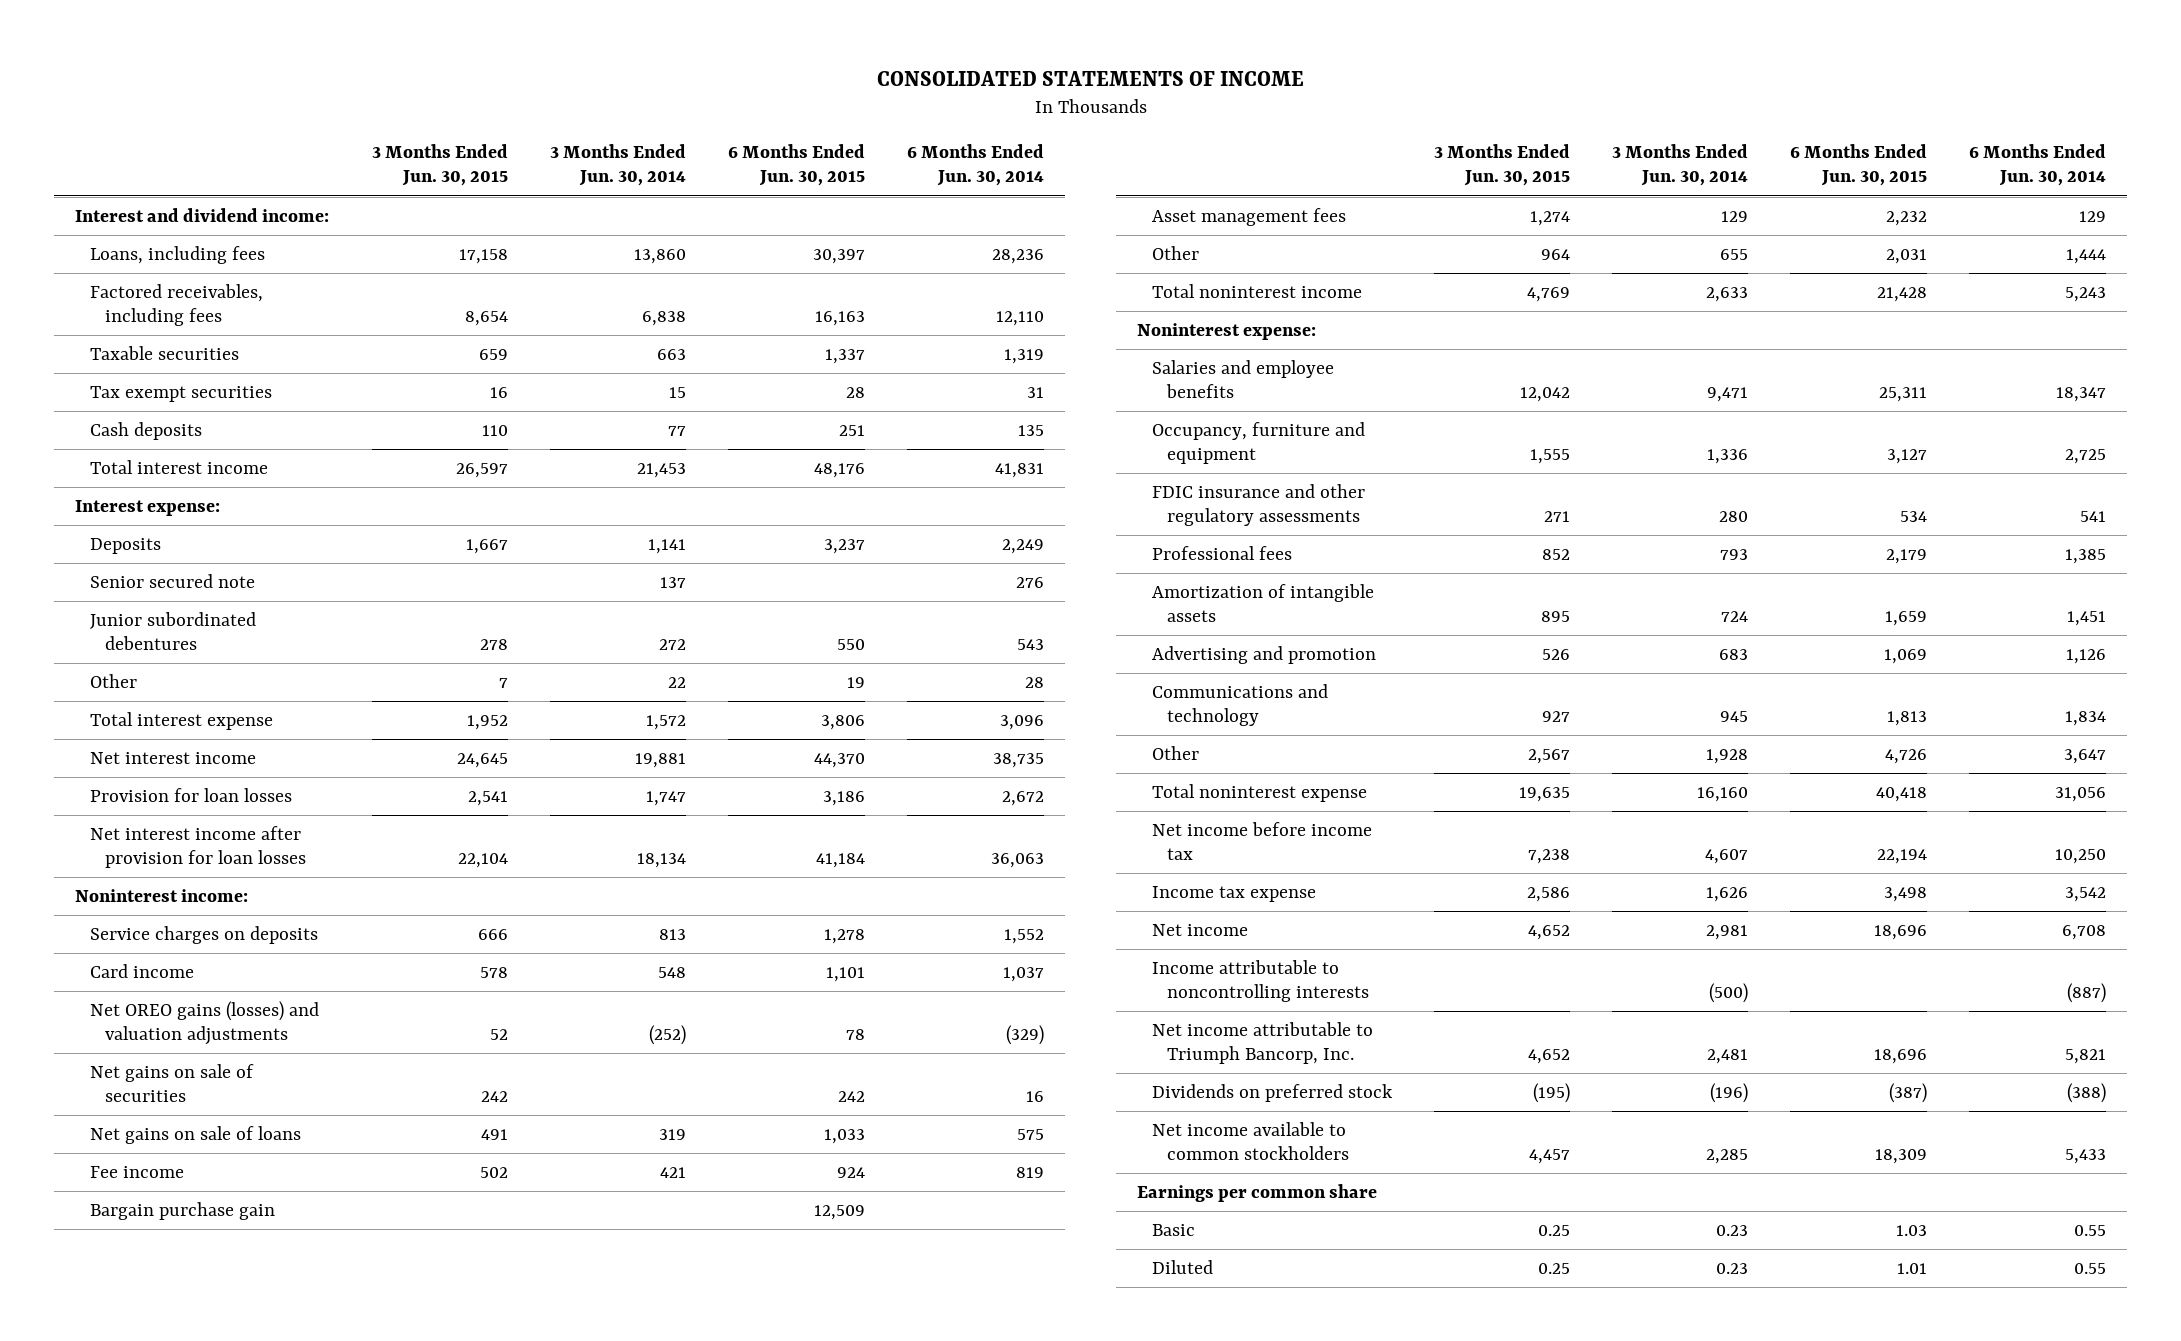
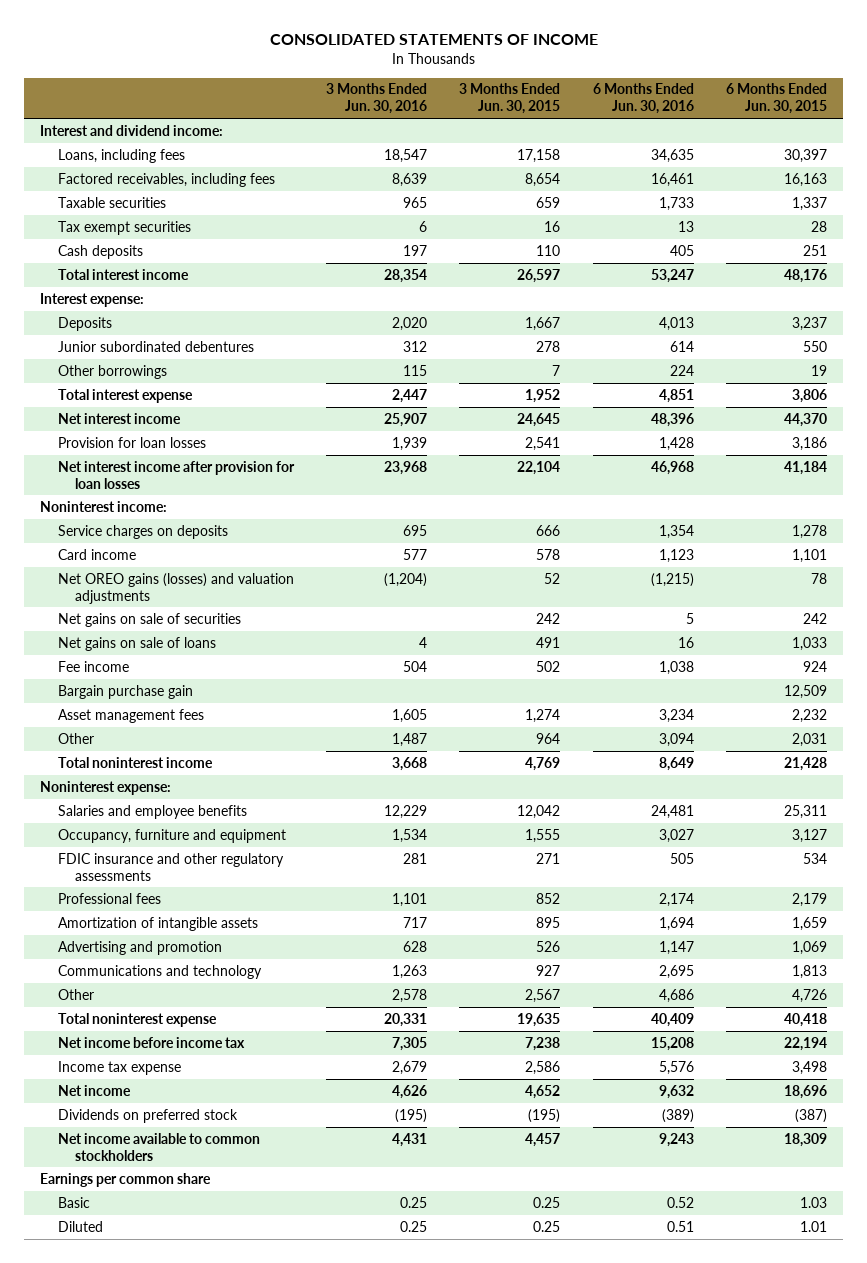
[550,144,687,187] 3 Months Ended Jun. 30, 2014 -> none
[907,144,1045,187] 6 Months Ended Jun. 30, 2014 -> none
none -> [326,83,428,115] 3 Months Ended Jun. 30, 2016
none -> [592,83,694,115] 6 Months Ended Jun. 30, 2016
[90,573,256,588] Senior secured note -> none
[90,673,138,688] Other -> [57,364,167,379] Other borrowings
[1151,959,1369,1002] Income attributable to noncontrolling interests -> none
[1151,1021,1373,1064] Net income attributable to Triumph Bancorp, Inc. -> none

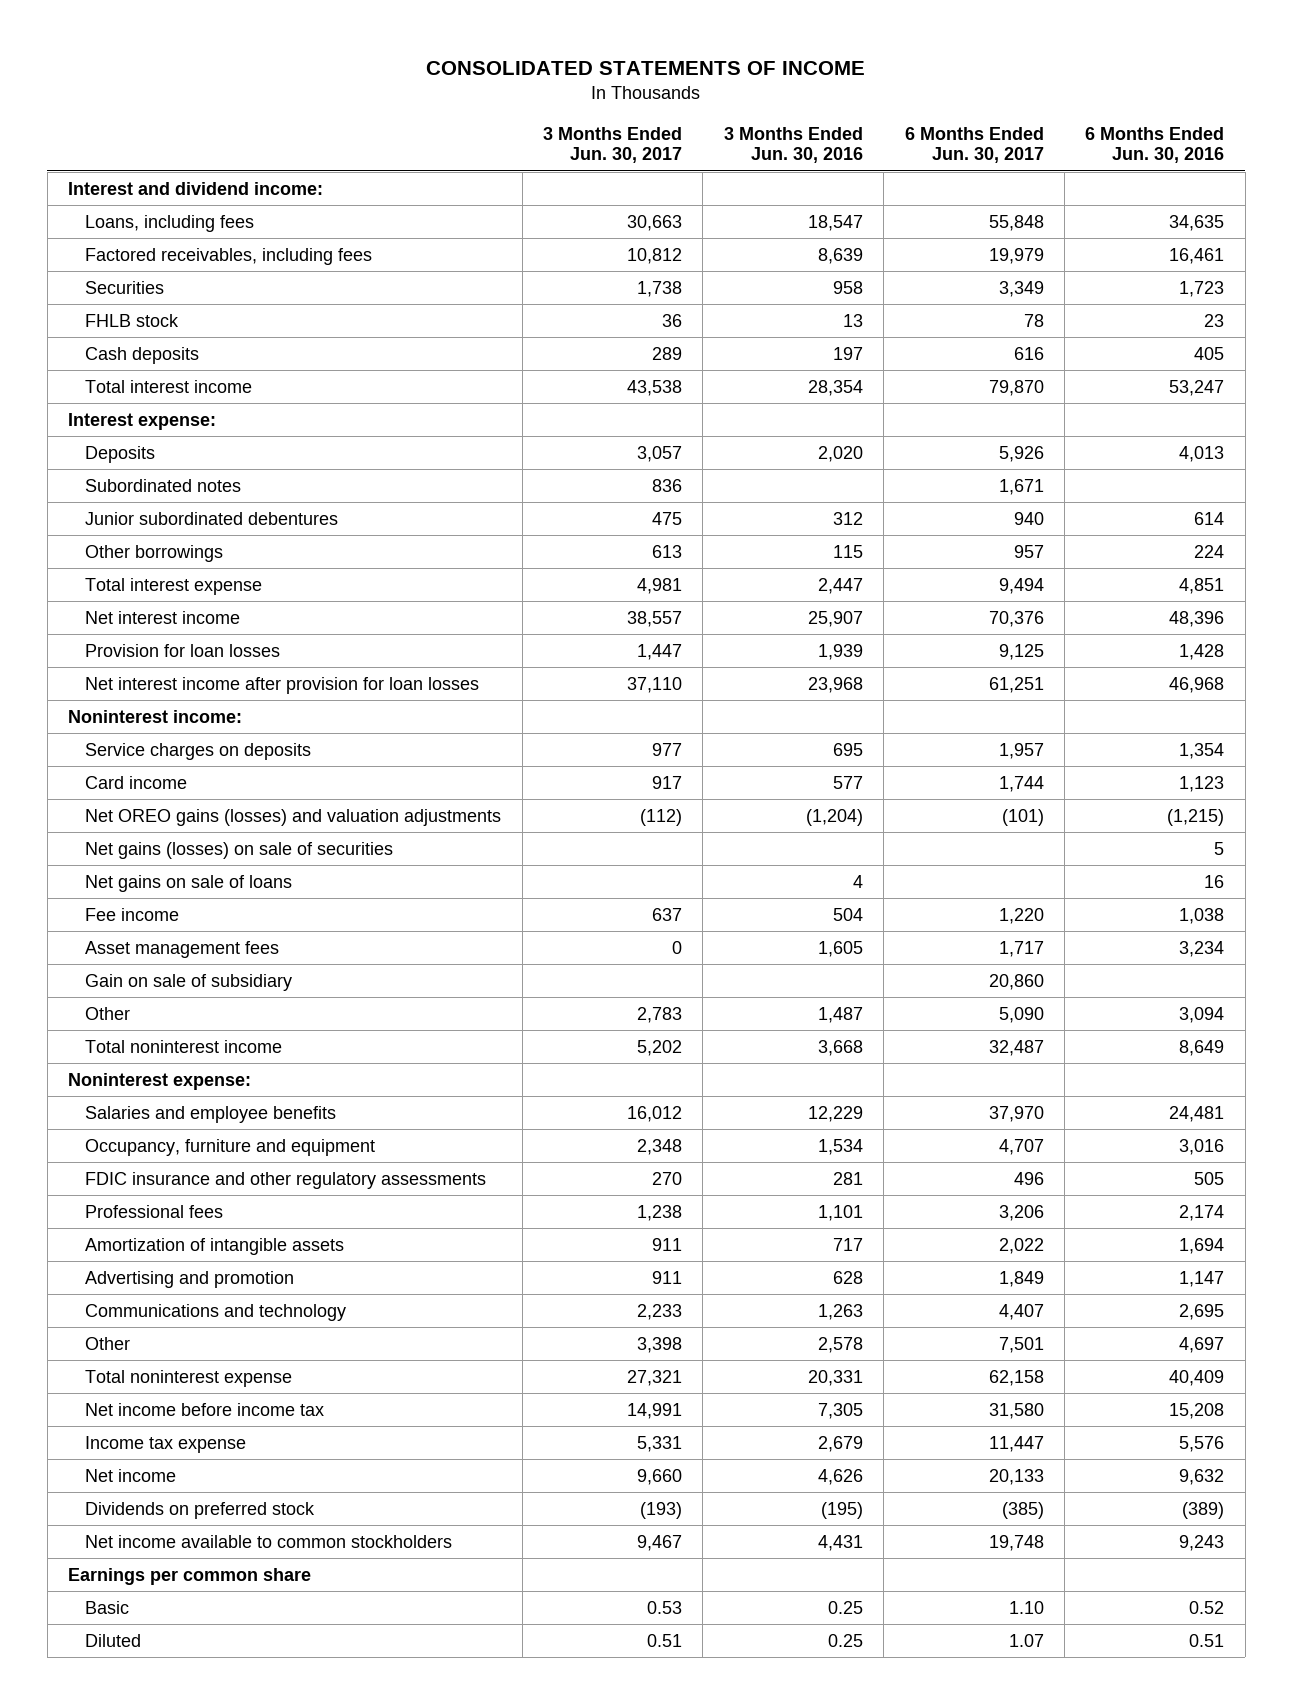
[459,83,561,115] 3 Months Ended Jun. 30, 2015 -> none
[726,83,828,115] 6 Months Ended Jun. 30, 2015 -> none
none -> [543,126,683,164] 3 Months Ended Jun. 30, 2017
none -> [904,126,1044,164] 6 Months Ended Jun. 30, 2017
[57,220,191,235] Tax exempt securities -> none
[57,196,166,208] Taxable securities -> [85,280,165,294] Securities
[403,196,428,208] 965 -> [832,280,863,294] 958
[658,196,694,211] 1,733 -> [1179,280,1225,297] 1,723
none -> [85,313,180,327] FHLB stock
none -> [85,478,242,492] Subordinated notes
[57,612,241,627] Net gains on sale of securities -> [85,841,394,859] Net gains (losses) on sale of securities
[57,684,193,699] Bargain purchase gain -> none
none -> [85,973,293,991] Gain on sale of subsidiary
[658,828,694,843] 3,027 -> [1179,1138,1225,1155] 3,016
[658,988,694,1003] 4,686 -> [1179,1336,1225,1353] 4,697

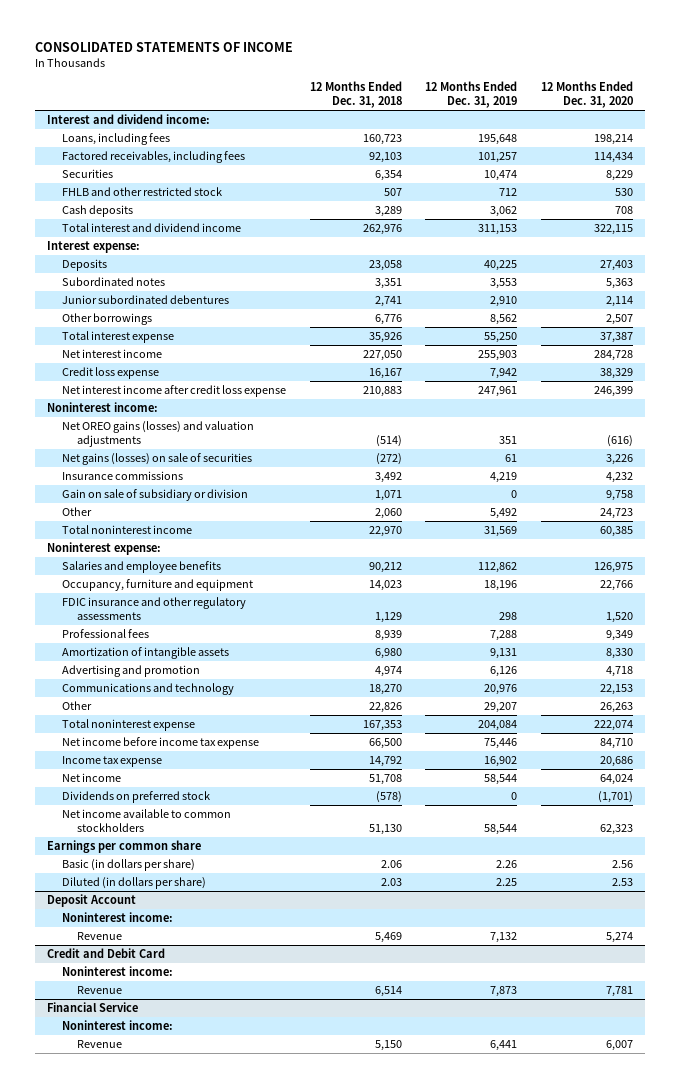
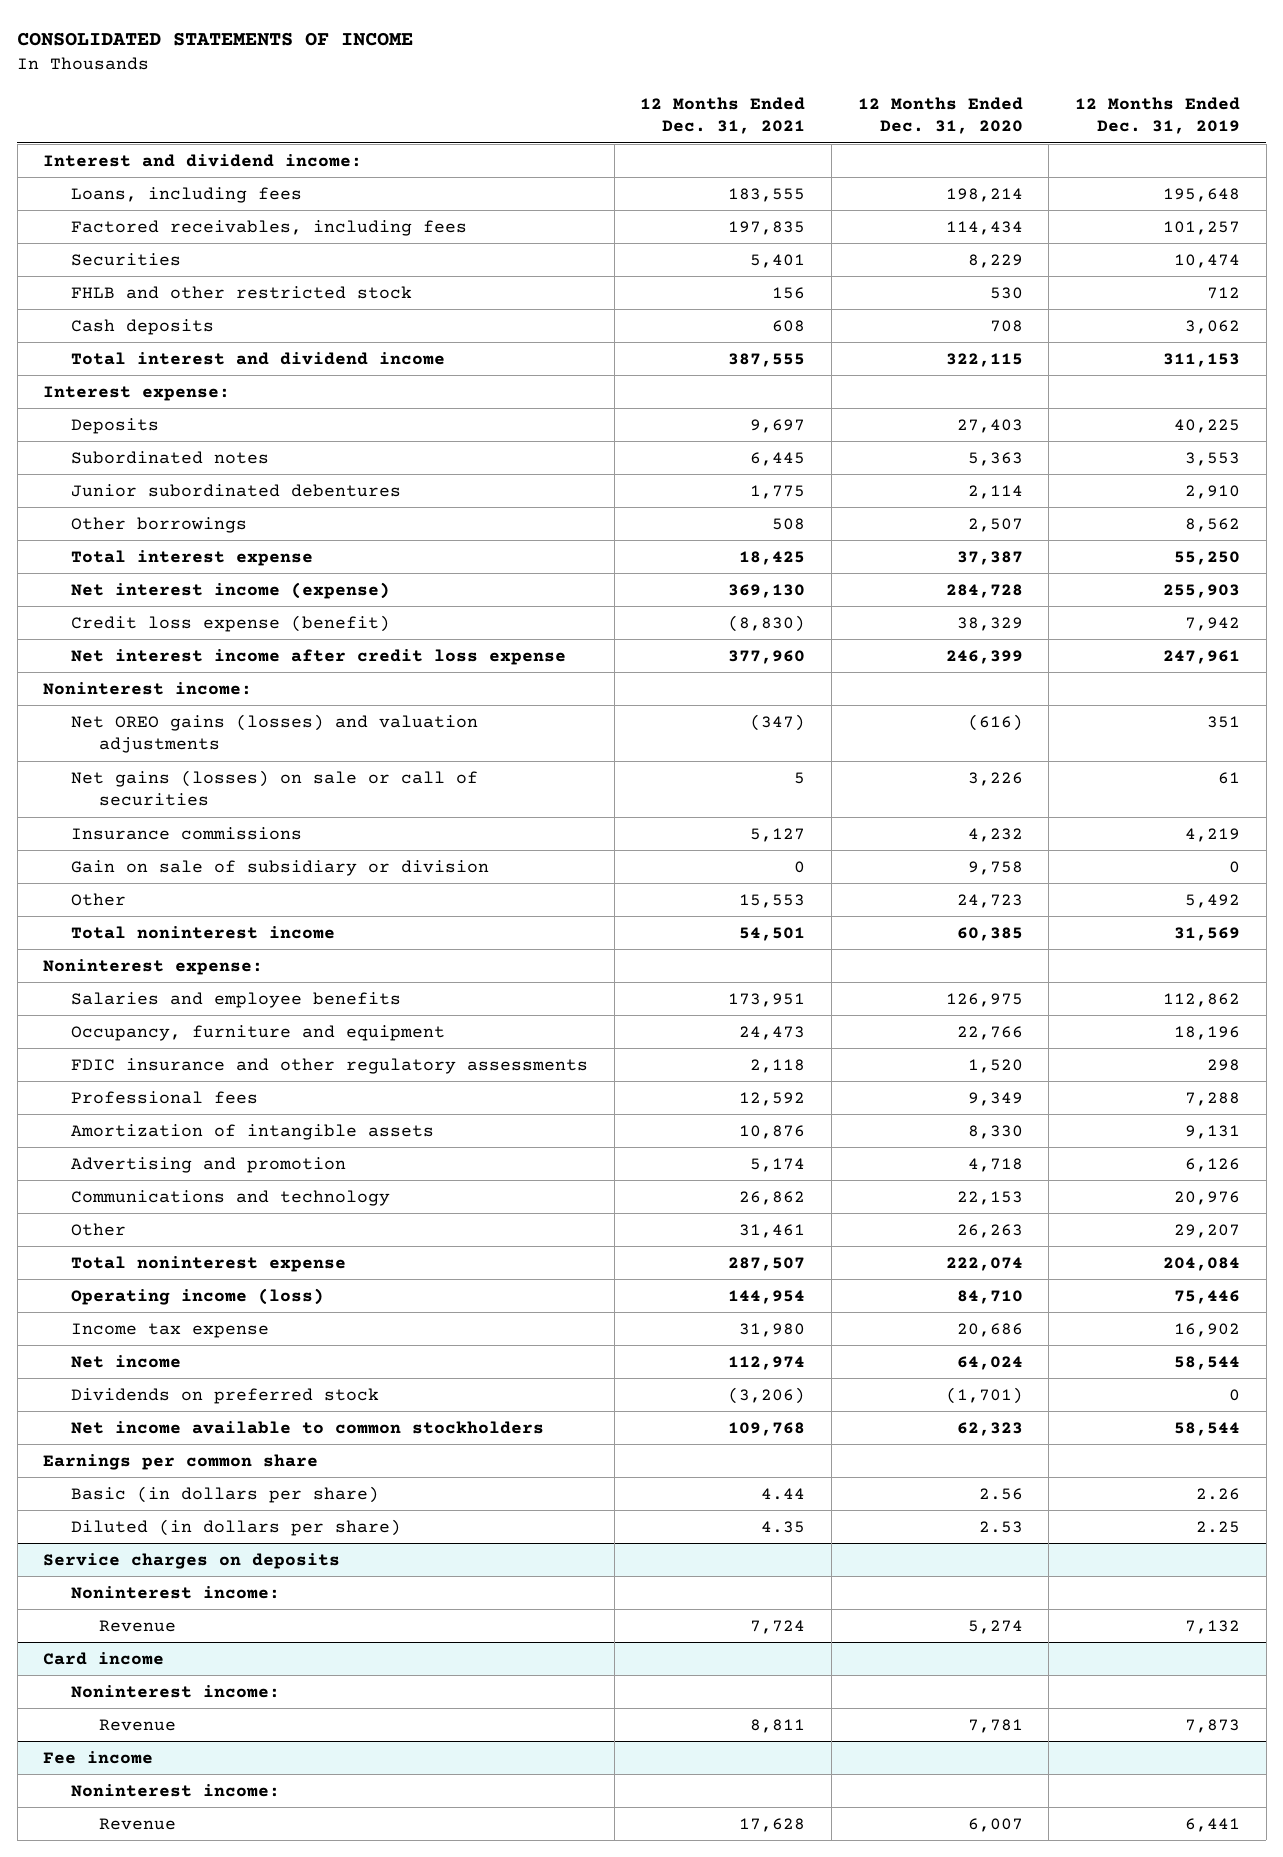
[309,81,402,108] 12 Months Ended Dec. 31, 2018 -> none
none -> [640,97,806,135] 12 Months Ended Dec. 31, 2021
[62,349,163,359] Net interest income -> [71,581,391,599] Net interest income (expense)
[62,367,160,380] Credit loss expense -> [71,614,391,632] Credit loss expense (benefit)
[62,453,253,466] Net gains (losses) on sale of securities -> [71,769,479,807] Net gains (losses) on sale or call of securities
[62,737,260,750] Net income before income tax expense -> [71,1287,325,1305] Operating income (loss)
[47,894,137,908] Deposit Account -> [43,1552,341,1569] Service charges on deposits
[47,948,166,959] Credit and Debit Card -> [43,1651,165,1665] Card income
[47,1002,139,1013] Financial Service -> [43,1750,154,1764] Fee income

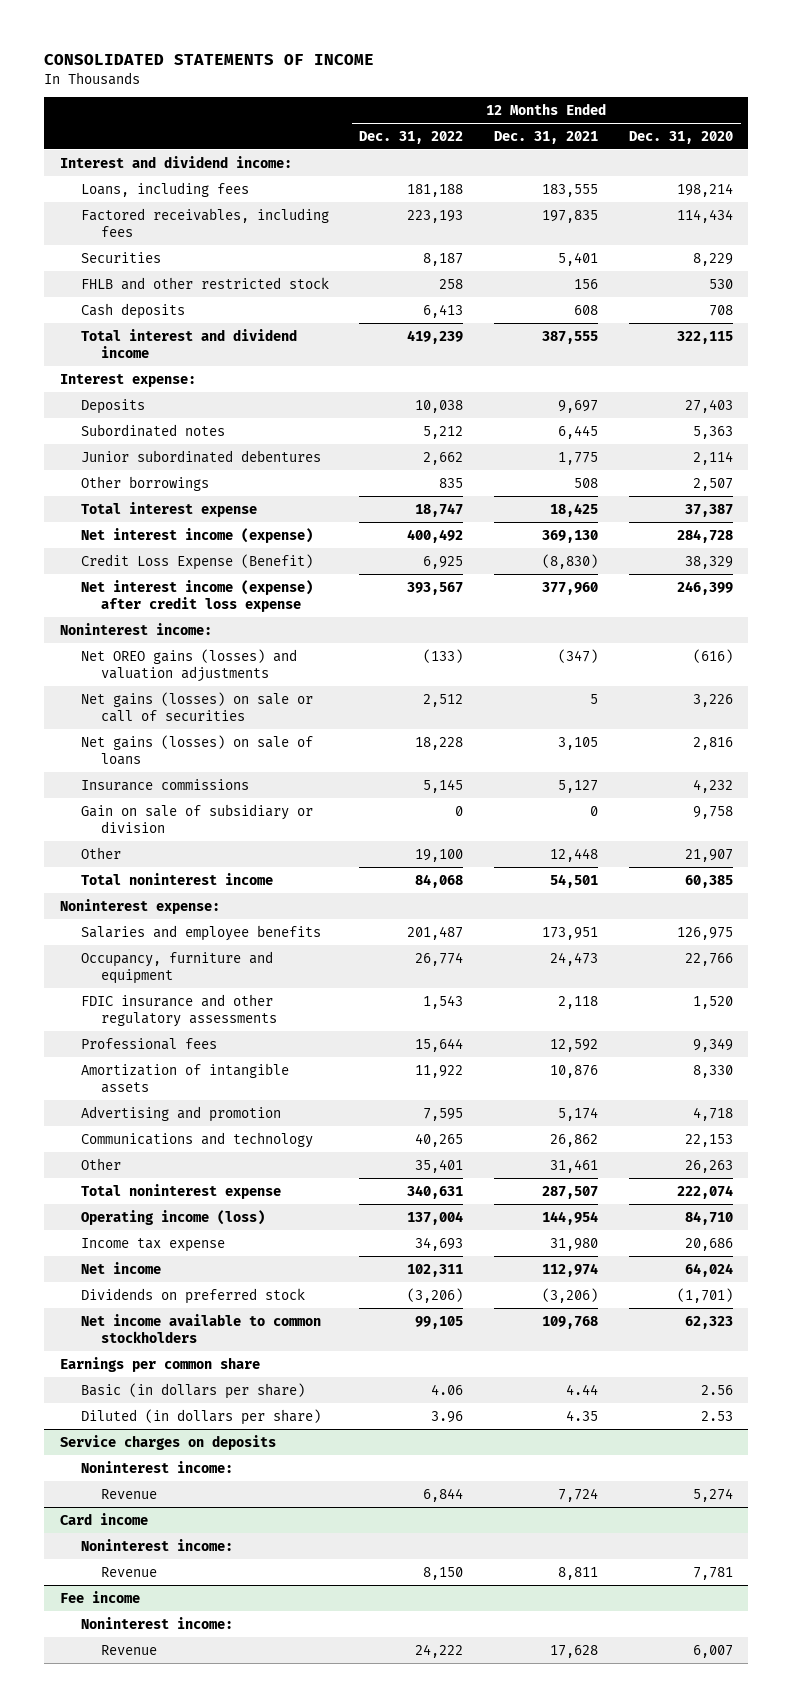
[1074,97,1240,135] 12 Months Ended Dec. 31, 2019 -> none
none -> [359,130,464,144] Dec. 31, 2022
[71,614,391,632] Credit loss expense (benefit) -> [80,553,313,570] Credit Loss Expense (Benefit)
[71,648,567,665] Net interest income after credit loss expense -> [80,579,313,613] Net interest income (expense) after credit loss expense
none -> [80,734,313,766] Net gains (losses) on sale of loans
[739,893,806,908] 15,553 -> [550,847,599,862] 12,448
[956,893,1023,908] 24,723 -> [685,848,734,862] 21,907

